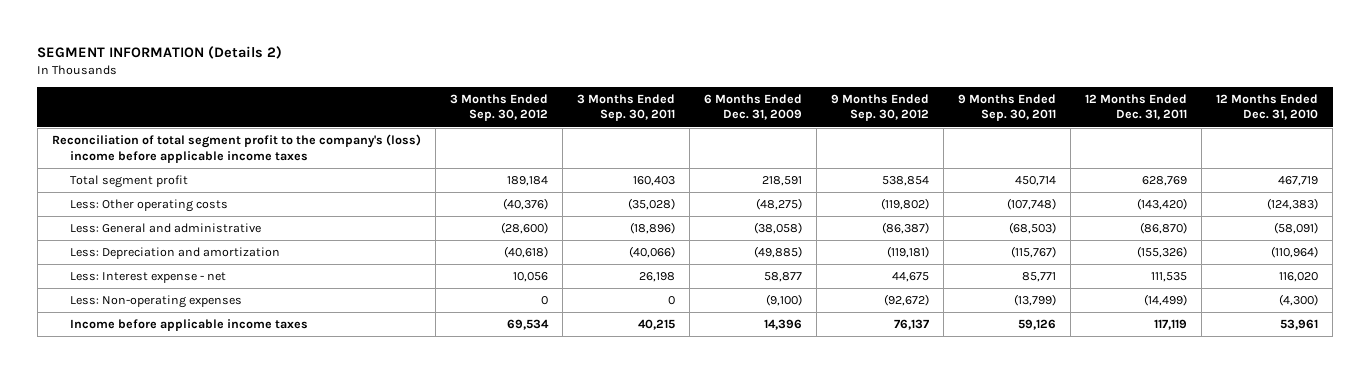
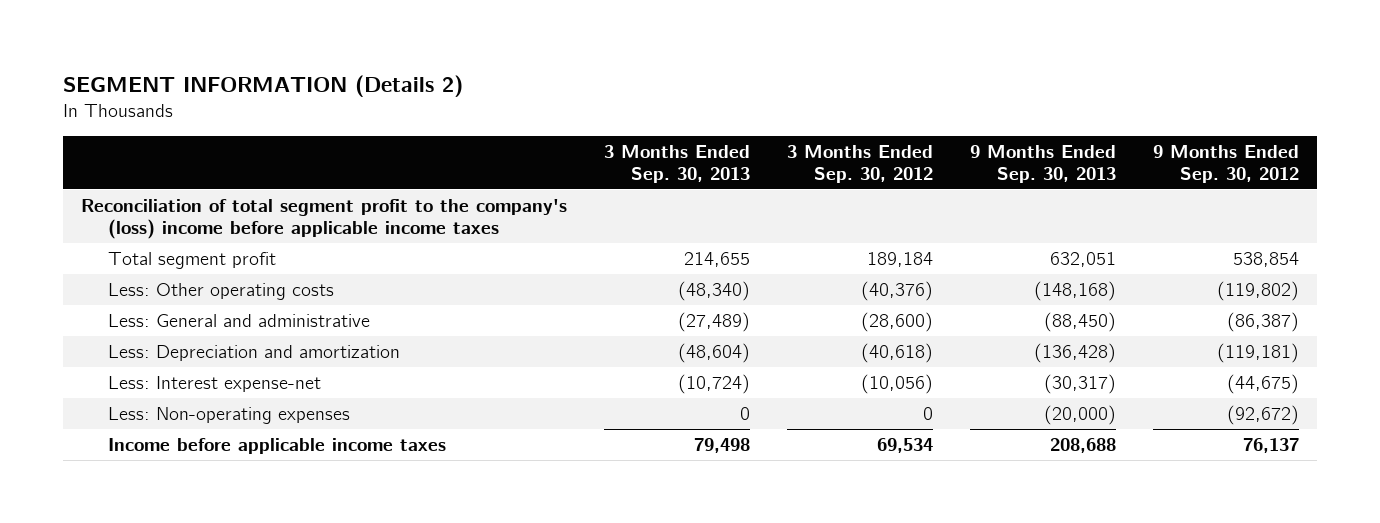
[576,93,675,122] 3 Months Ended Sep. 30, 2011 -> none
[703,93,802,121] 6 Months Ended Dec. 31, 2009 -> none
[958,93,1057,122] 9 Months Ended Sep. 30, 2011 -> none
[1085,93,1188,121] 12 Months Ended Dec. 31, 2011 -> none
[1216,93,1319,121] 12 Months Ended Dec. 31, 2010 -> none
none -> [603,144,750,183] 3 Months Ended Sep. 30, 2013
none -> [969,144,1116,183] 9 Months Ended Sep. 30, 2013
[70,272,227,284] Less: Interest expense - net -> [107,375,321,392] Less: Interest expense-net
[512,272,548,283] 10,056 -> [860,373,933,394] (10,056)
[892,272,930,283] 44,675 -> [1226,373,1299,394] (44,675)

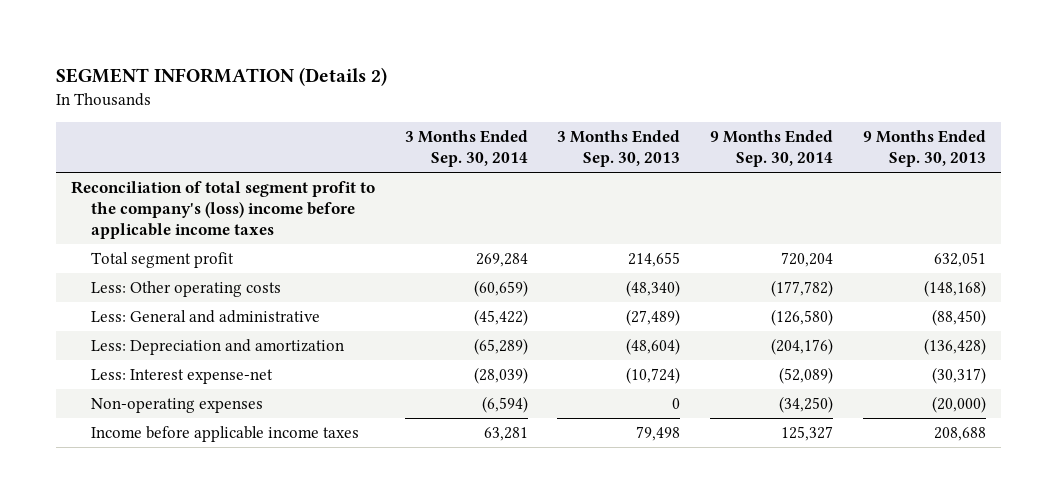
[786,144,933,183] 3 Months Ended Sep. 30, 2012 -> none
[1152,144,1299,183] 9 Months Ended Sep. 30, 2012 -> none
none -> [404,130,528,168] 3 Months Ended Sep. 30, 2014
none -> [710,130,834,168] 9 Months Ended Sep. 30, 2014
[107,406,350,424] Less: Non-operating expenses -> [90,398,263,414] Non-operating expenses

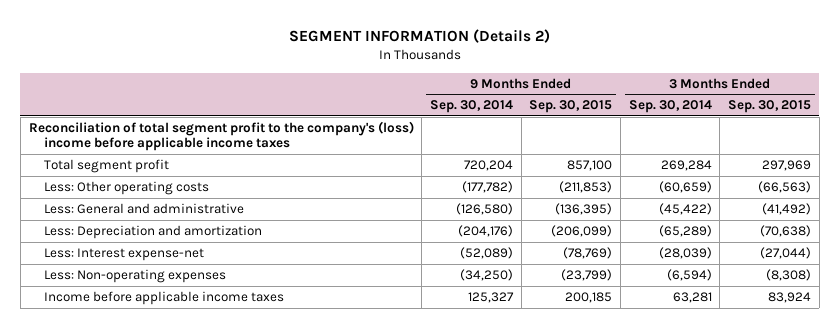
[557,130,681,168] 3 Months Ended Sep. 30, 2013 -> none
[863,130,987,168] 9 Months Ended Sep. 30, 2013 -> none
none -> [529,100,613,114] Sep. 30, 2015
none -> [727,100,811,114] Sep. 30, 2015
[90,398,263,414] Non-operating expenses -> [43,269,226,284] Less: Non-operating expenses

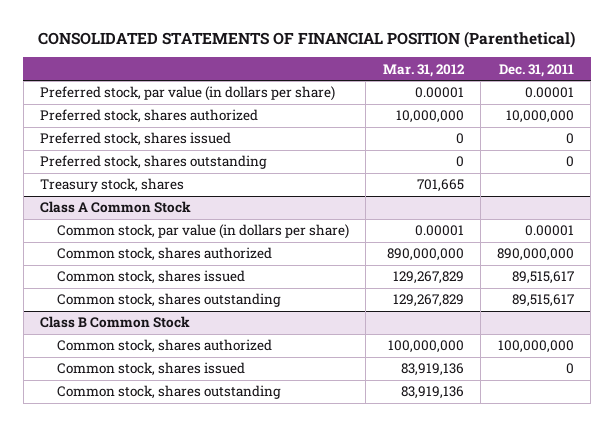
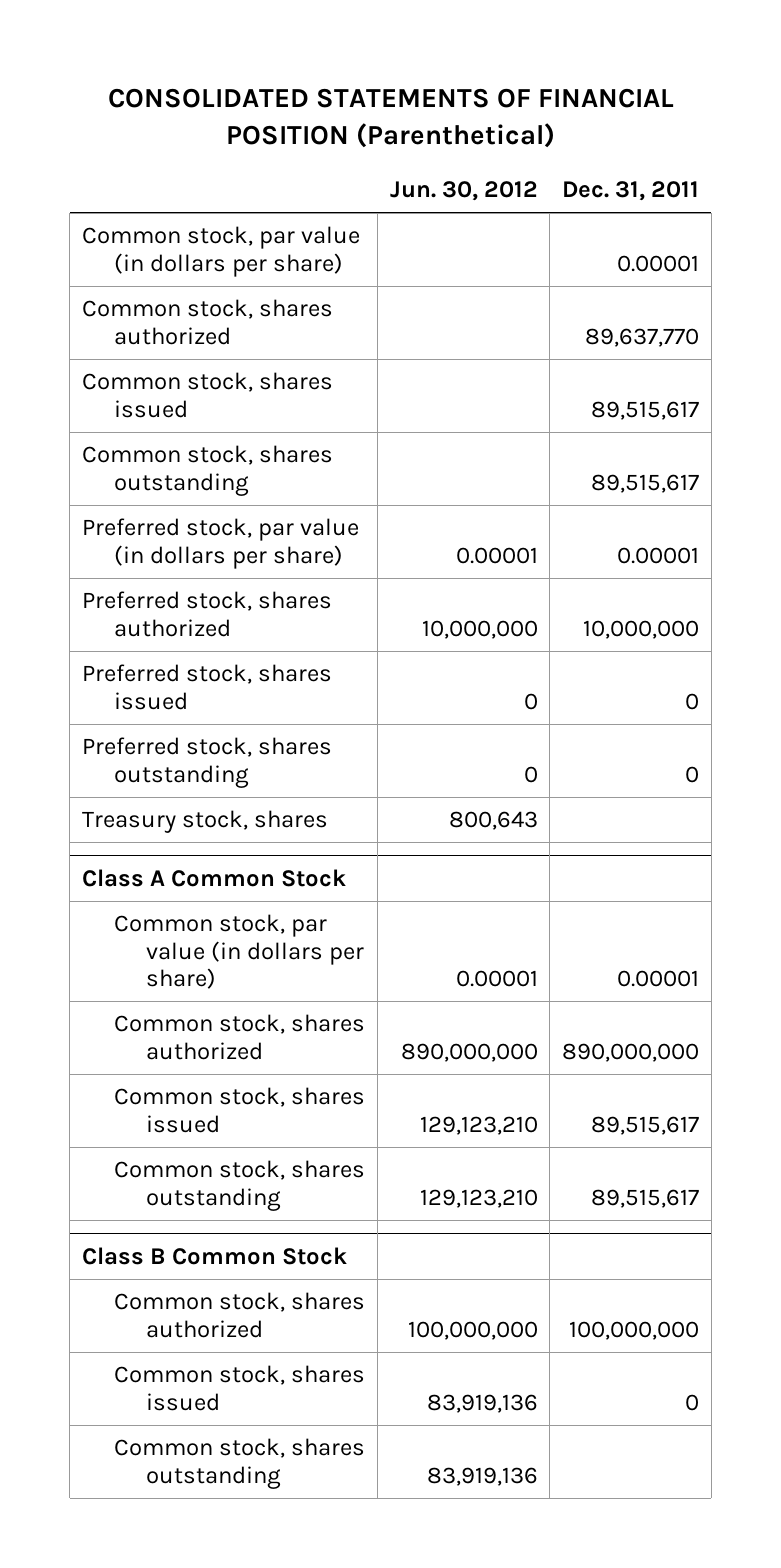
[382,63,465,77] Mar. 31, 2012 -> none
none -> [389,181,538,202] Jun. 30, 2012
none -> [82,226,361,277] Common stock, par value (in dollars per share)
none -> [82,299,334,345] Common stock, shares authorized
none -> [82,372,334,418] Common stock, shares issued
none -> [82,445,334,496] Common stock, shares outstanding

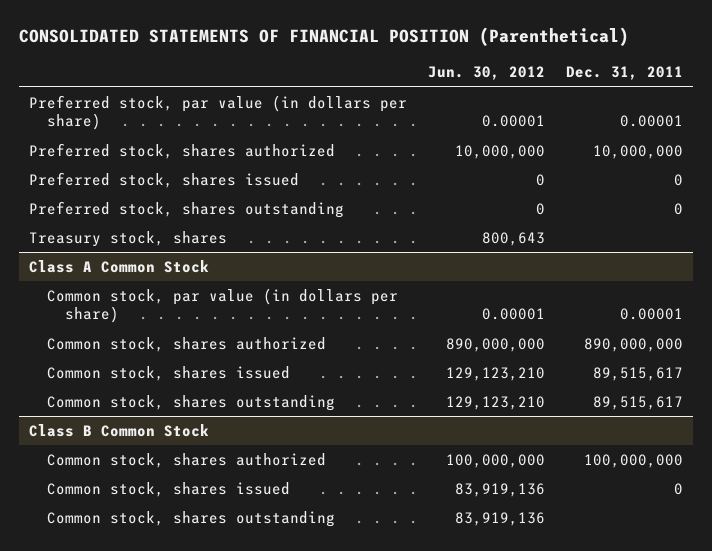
[82,226,361,277] Common stock, par value (in dollars per share) -> none
[82,299,334,345] Common stock, shares authorized -> none
[82,372,334,418] Common stock, shares issued -> none
[82,445,334,496] Common stock, shares outstanding -> none

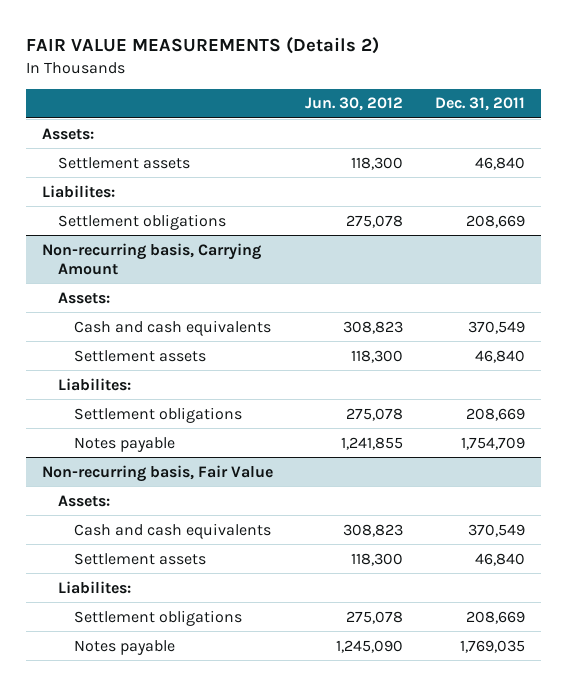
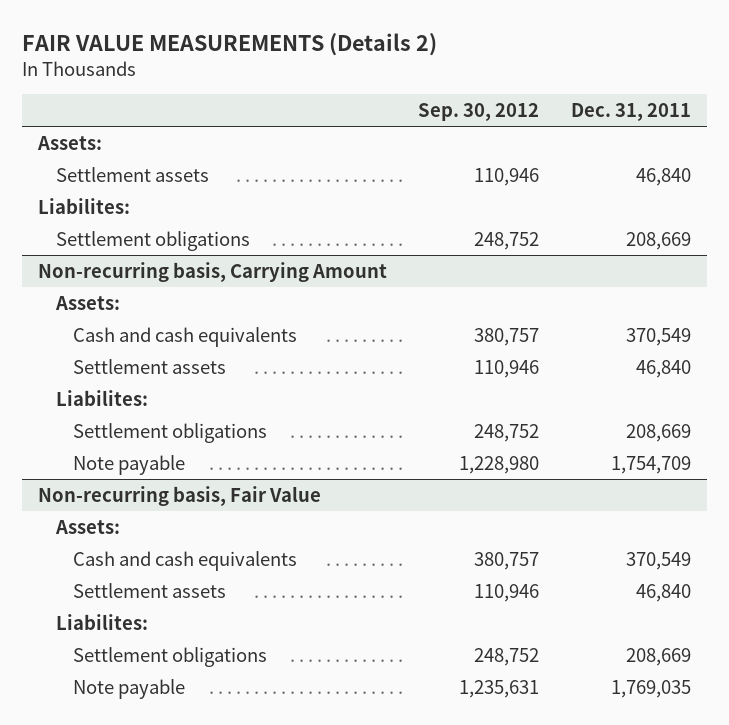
[304,97,403,112] Jun. 30, 2012 -> none
none -> [418,103,540,122] Sep. 30, 2012
[73,436,175,452] Notes payable -> [73,454,186,475] Note payable
[73,639,175,655] Notes payable -> [73,678,186,699] Note payable

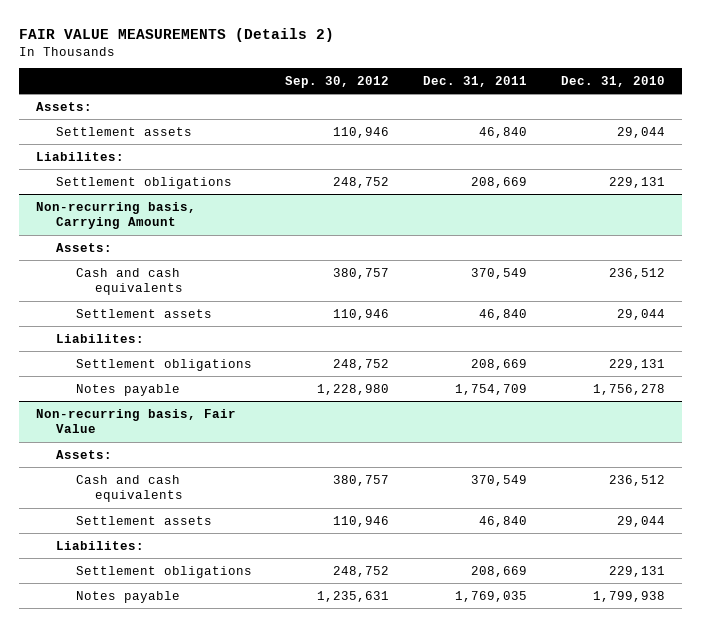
none -> [561,76,666,88] Dec. 31, 2010
[73,454,186,475] Note payable -> [75,383,180,396] Notes payable
[73,678,186,699] Note payable -> [75,590,180,603] Notes payable

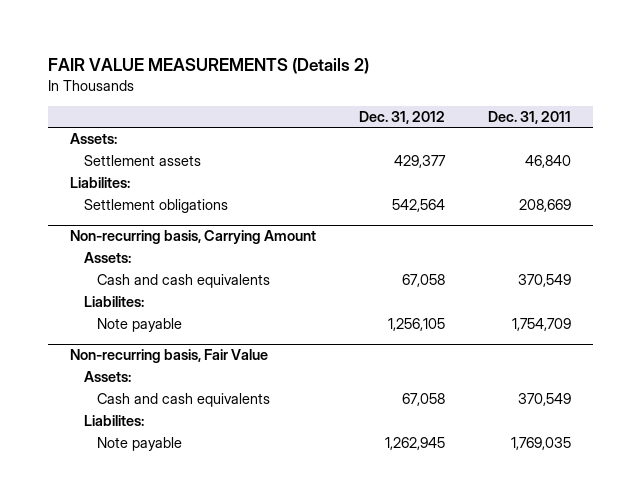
[285,76,390,89] Sep. 30, 2012 -> none
[561,76,666,88] Dec. 31, 2010 -> none
none -> [358,110,445,124] Dec. 31, 2012
[75,308,212,318] Settlement assets -> none
[75,358,252,371] Settlement obligations -> none
[75,383,180,396] Notes payable -> [97,318,183,333] Note payable
[75,515,212,525] Settlement assets -> none
[75,565,252,578] Settlement obligations -> none
[75,590,180,603] Notes payable -> [97,437,183,452] Note payable

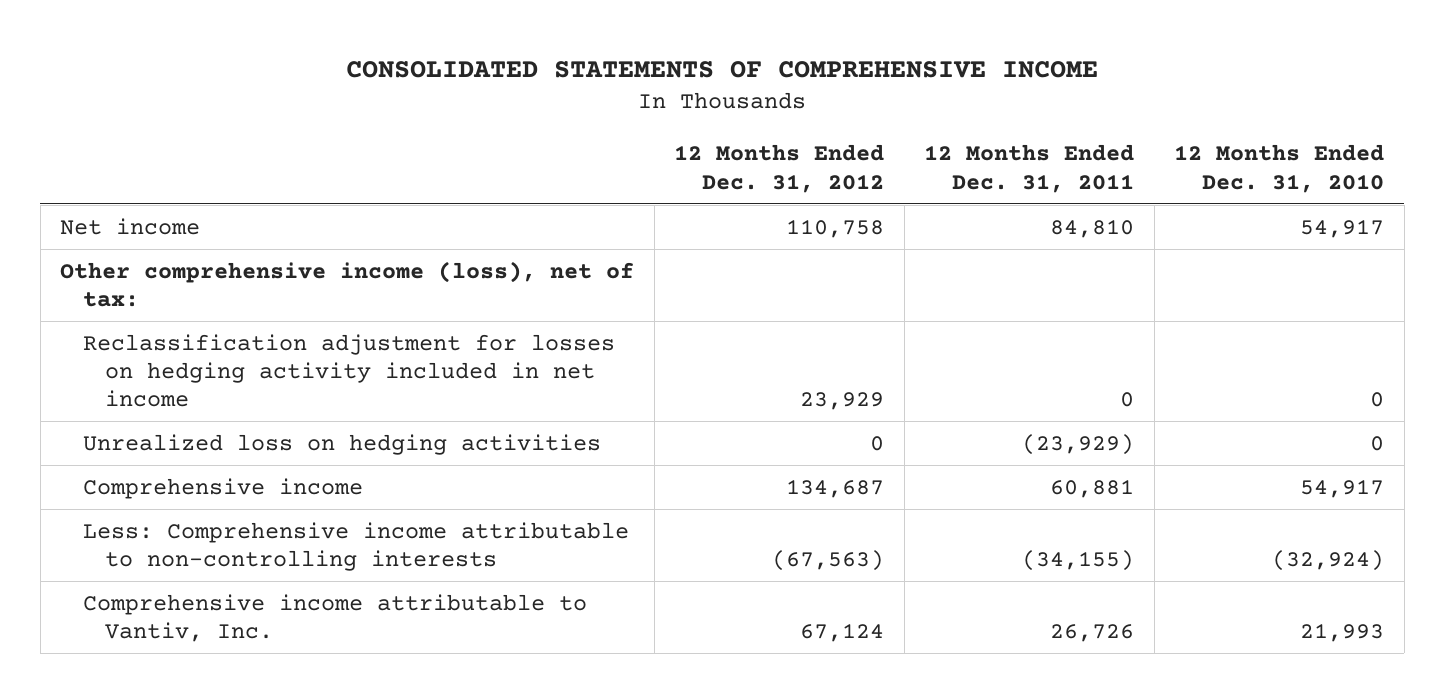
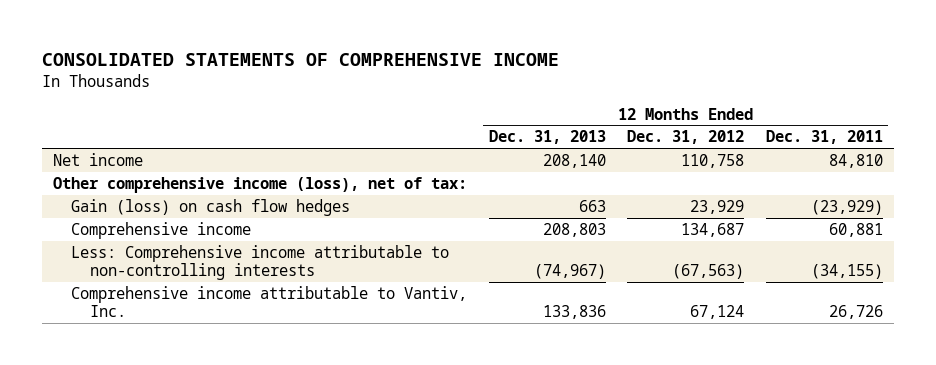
[1174,144,1385,193] 12 Months Ended Dec. 31, 2010 -> none
none -> [488,130,606,145] Dec. 31, 2013
[82,333,615,408] Reclassification adjustment for losses on hedging activity included in net income -> none
[82,433,601,455] Unrealized loss on hedging activities -> none
none -> [71,198,351,216] Gain (loss) on cash flow hedges

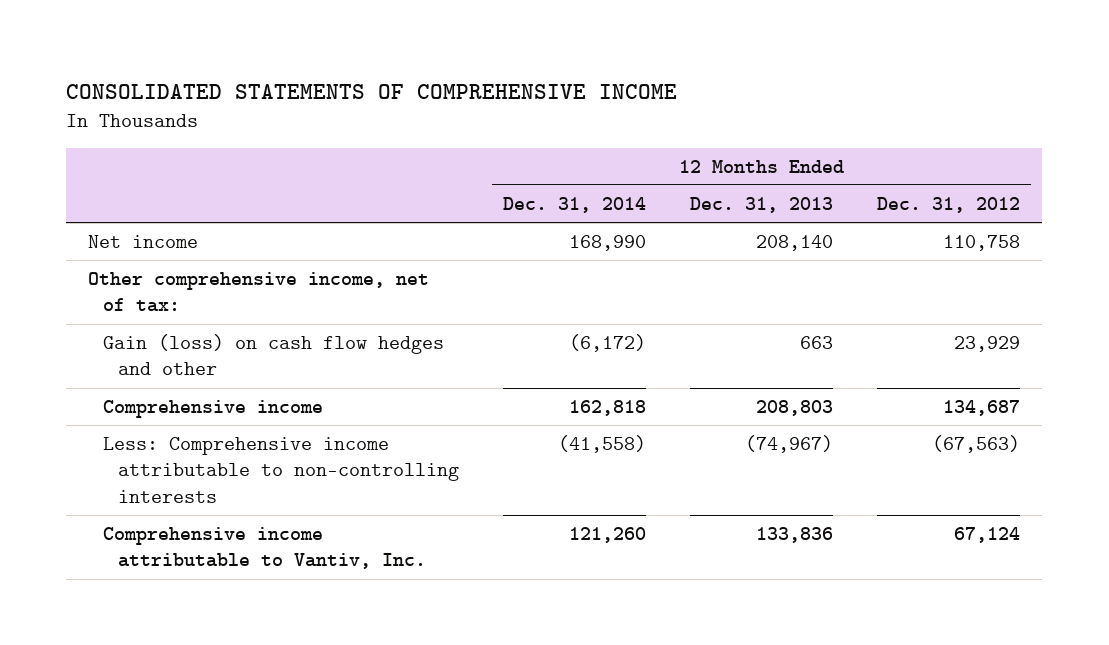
[765,130,883,145] Dec. 31, 2011 -> none
none -> [503,196,647,213] Dec. 31, 2014
[53,176,468,193] Other comprehensive income (loss), net of tax: -> [88,271,430,313] Other comprehensive income, net of tax:
[71,198,351,216] Gain (loss) on cash flow hedges -> [103,333,445,376] Gain (loss) on cash flow hedges and other

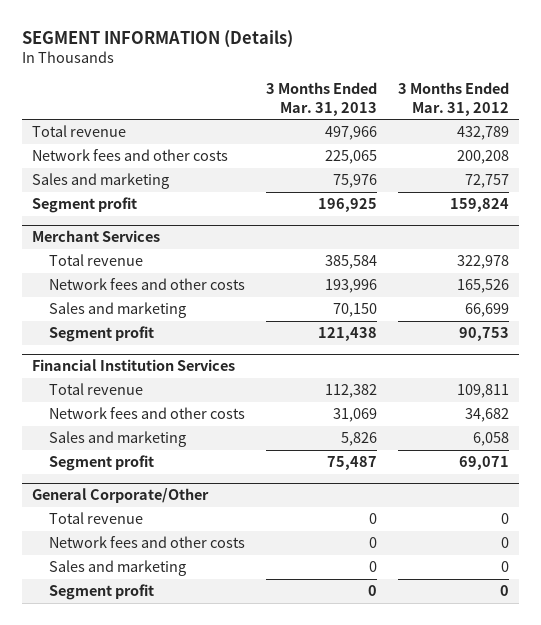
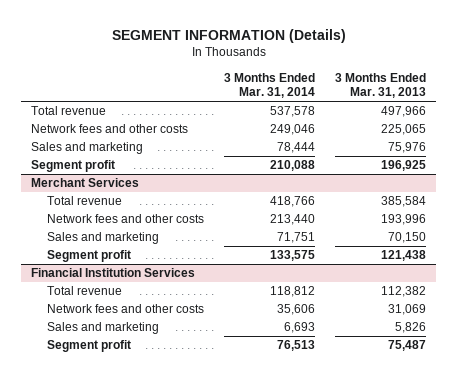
[397,82,509,116] 3 Months Ended Mar. 31, 2012 -> none
none -> [224,72,316,99] 3 Months Ended Mar. 31, 2014
[31,488,209,504] General Corporate/Other -> none
[49,511,144,524] Total revenue -> none
[49,535,246,548] Network fees and other costs -> none
[49,559,187,576] Sales and marketing -> none
[49,583,155,600] Segment profit -> none

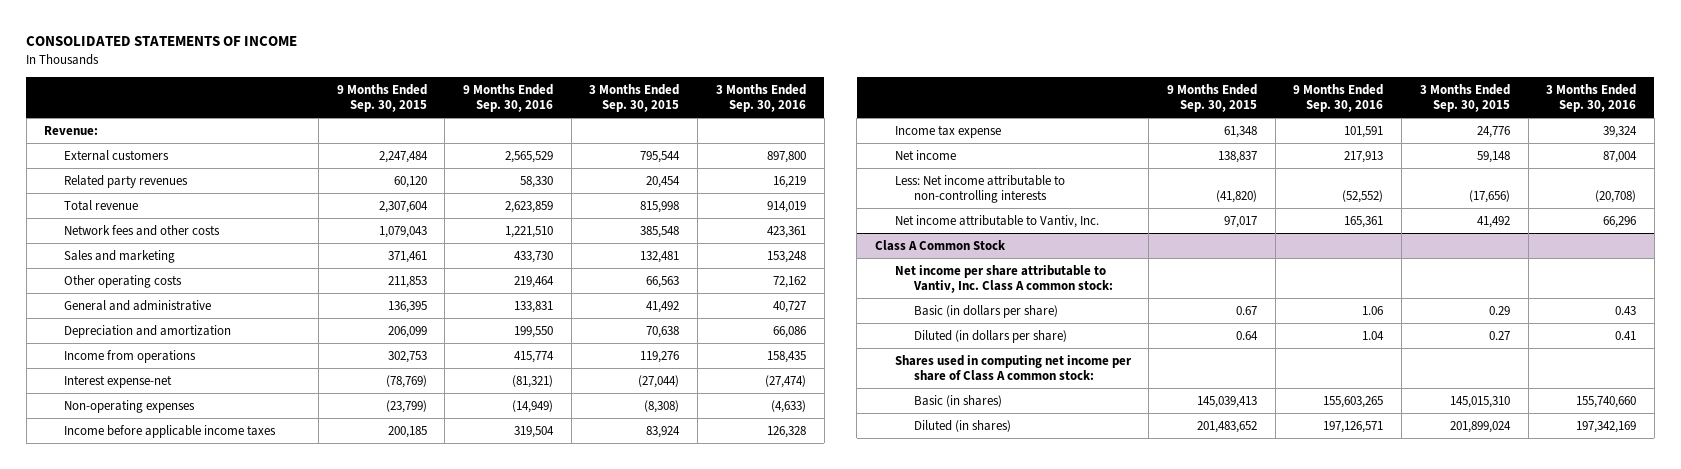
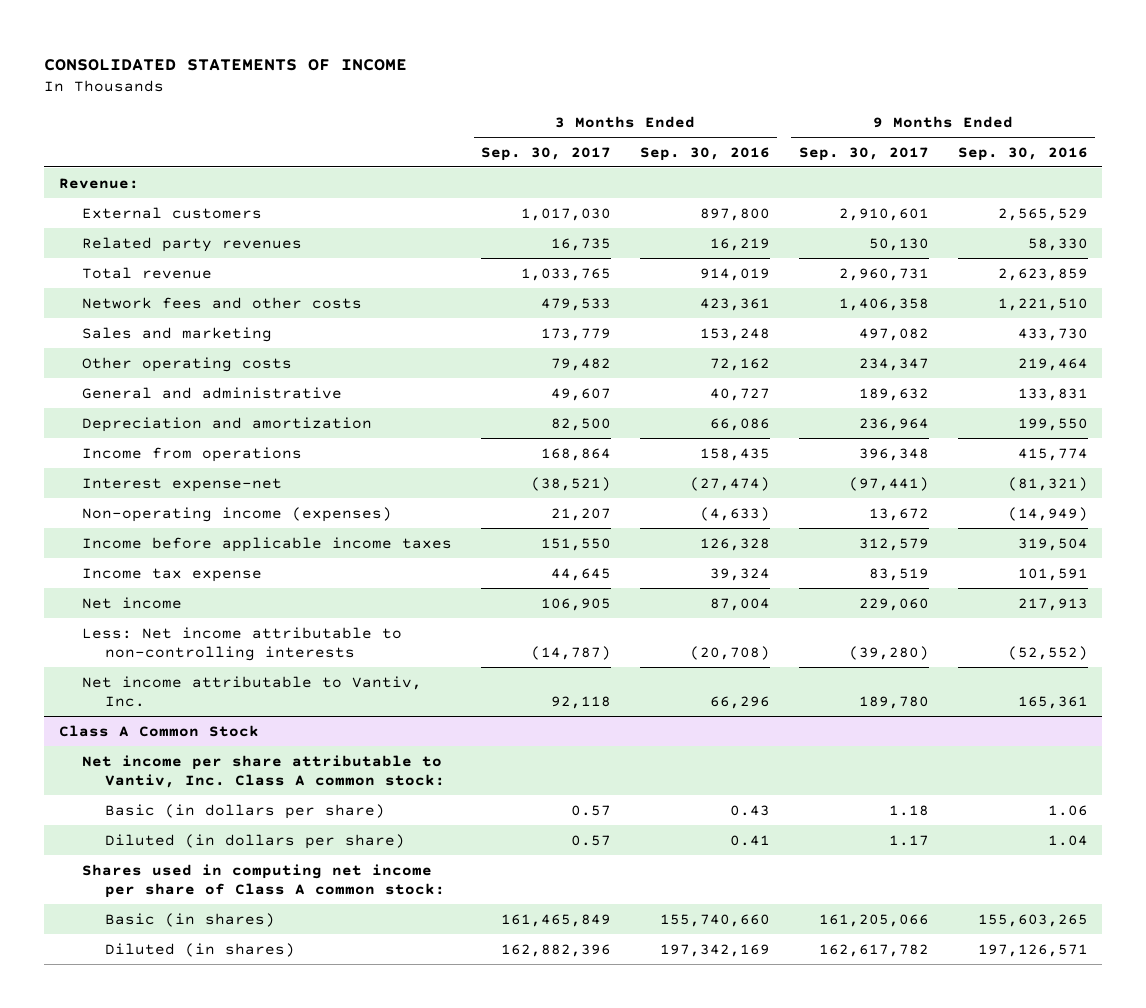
[336,83,427,112] 9 Months Ended Sep. 30, 2015 -> none
[589,83,680,112] 3 Months Ended Sep. 30, 2015 -> none
none -> [480,146,611,161] Sep. 30, 2017
none -> [798,146,929,161] Sep. 30, 2017
[64,399,196,413] Non-operating expenses -> [81,506,392,522] Non-operating income (expenses)

